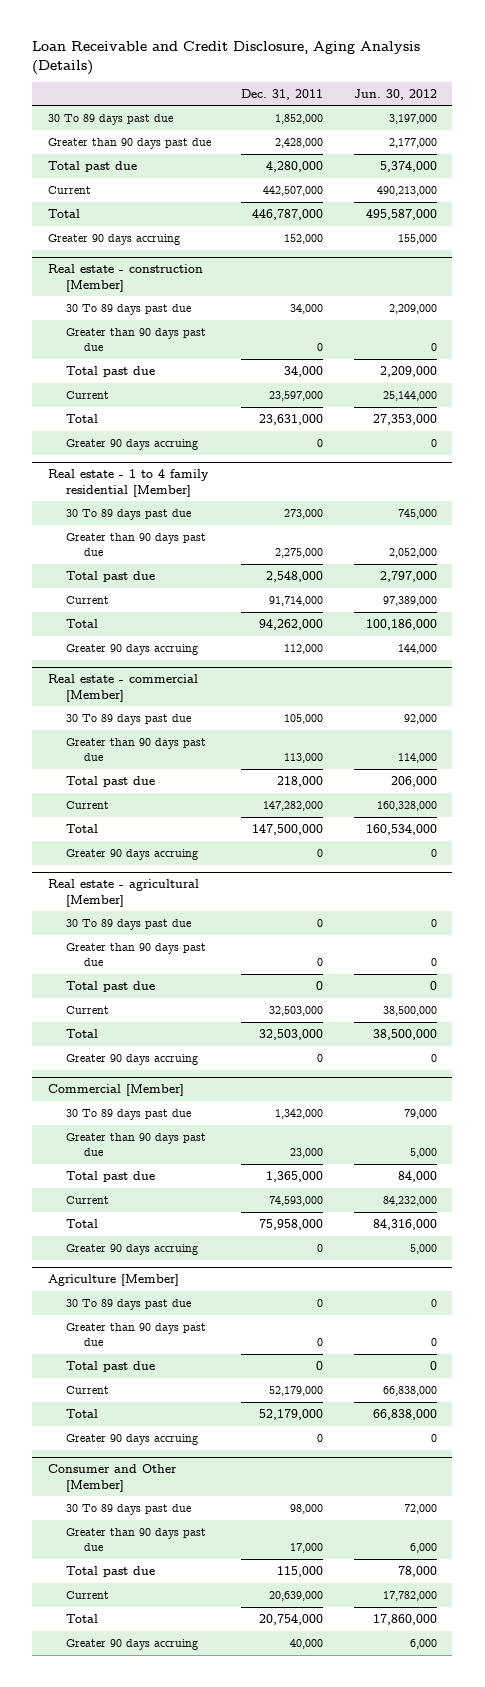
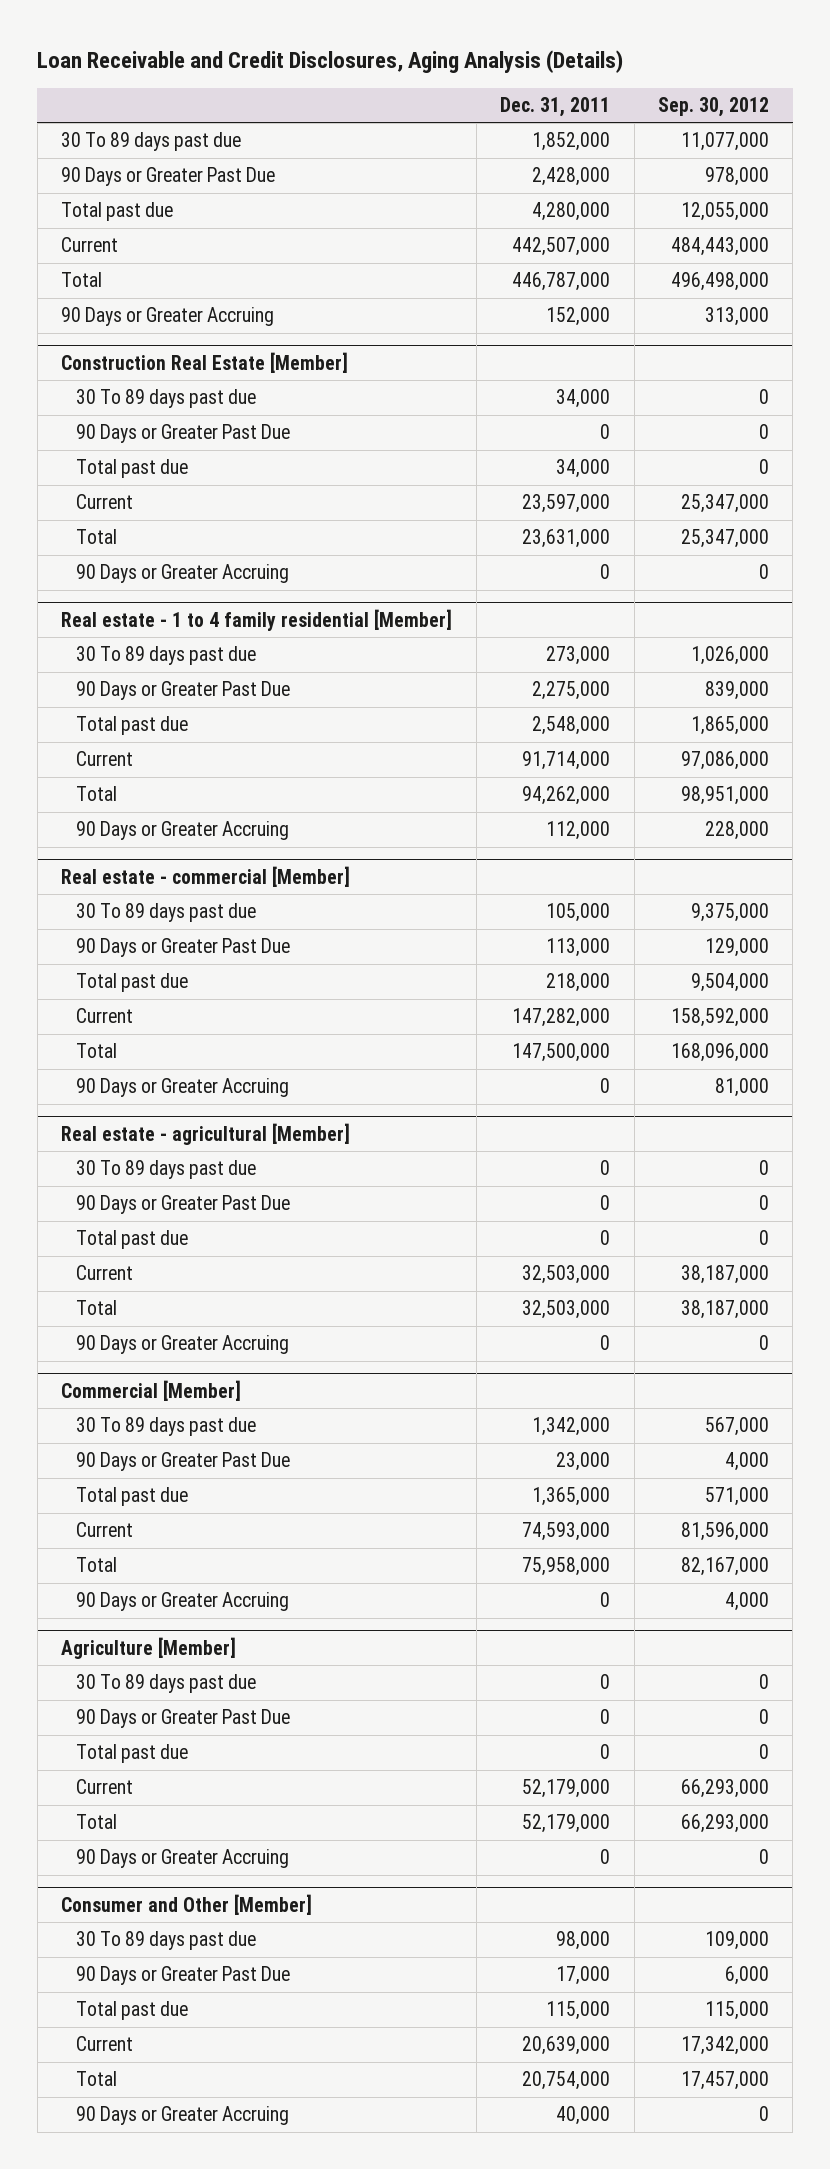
[32,41,421,75] Loan Receivable and Credit Disclosure, Aging Analysis (Details) -> [37,49,624,73] Loan Receivable and Credit Disclosures, Aging Analysis (Details)
[353,88,437,100] Jun. 30, 2012 -> none
none -> [658,96,770,117] Sep. 30, 2012
[47,137,211,149] Greater than 90 days past due -> [61,167,276,187] 90 Days or Greater Past Due
[47,233,180,245] Greater 90 days accruing -> [61,307,275,327] 90 Days or Greater Accruing
[47,264,203,292] Real estate - construction [Member] -> [61,352,349,374] Construction Real Estate [Member]
[65,327,206,352] Greater than 90 days past due -> [76,424,291,444] 90 Days or Greater Past Due
[65,438,198,450] Greater 90 days accruing -> [76,564,290,584] 90 Days or Greater Accruing
[65,532,206,557] Greater than 90 days past due -> [76,681,291,701] 90 Days or Greater Past Due
[65,643,198,655] Greater 90 days accruing -> [76,821,290,841] 90 Days or Greater Accruing
[65,737,206,762] Greater than 90 days past due -> [76,938,291,958] 90 Days or Greater Past Due
[65,848,198,860] Greater 90 days accruing -> [76,1078,290,1098] 90 Days or Greater Accruing
[65,942,206,967] Greater than 90 days past due -> [76,1195,291,1215] 90 Days or Greater Past Due
[65,1053,198,1065] Greater 90 days accruing -> [76,1335,290,1355] 90 Days or Greater Accruing
[65,1132,206,1157] Greater than 90 days past due -> [76,1452,291,1472] 90 Days or Greater Past Due
[65,1243,198,1255] Greater 90 days accruing -> [76,1592,290,1612] 90 Days or Greater Accruing
[65,1322,206,1347] Greater than 90 days past due -> [76,1709,291,1729] 90 Days or Greater Past Due
[65,1433,198,1445] Greater 90 days accruing -> [76,1849,290,1869] 90 Days or Greater Accruing
[65,1527,206,1552] Greater than 90 days past due -> [76,1966,291,1986] 90 Days or Greater Past Due
[65,1638,198,1650] Greater 90 days accruing -> [76,2106,290,2126] 90 Days or Greater Accruing

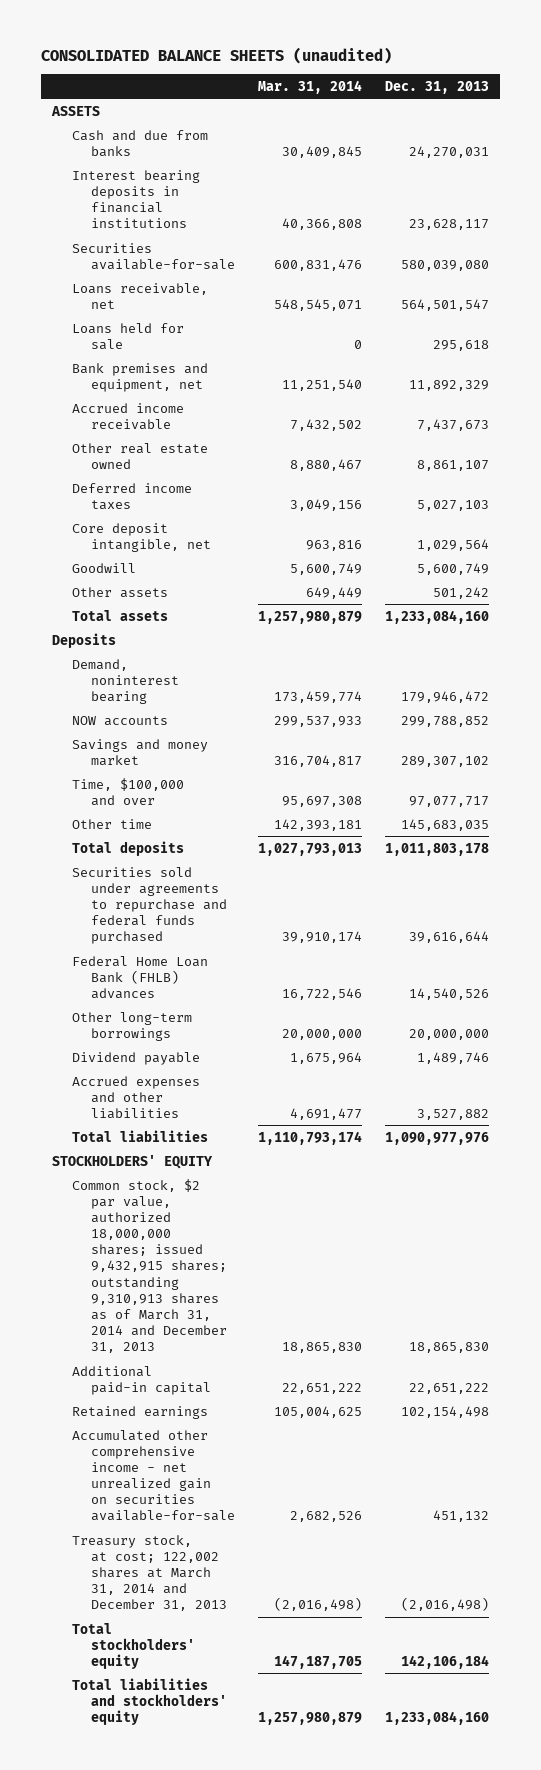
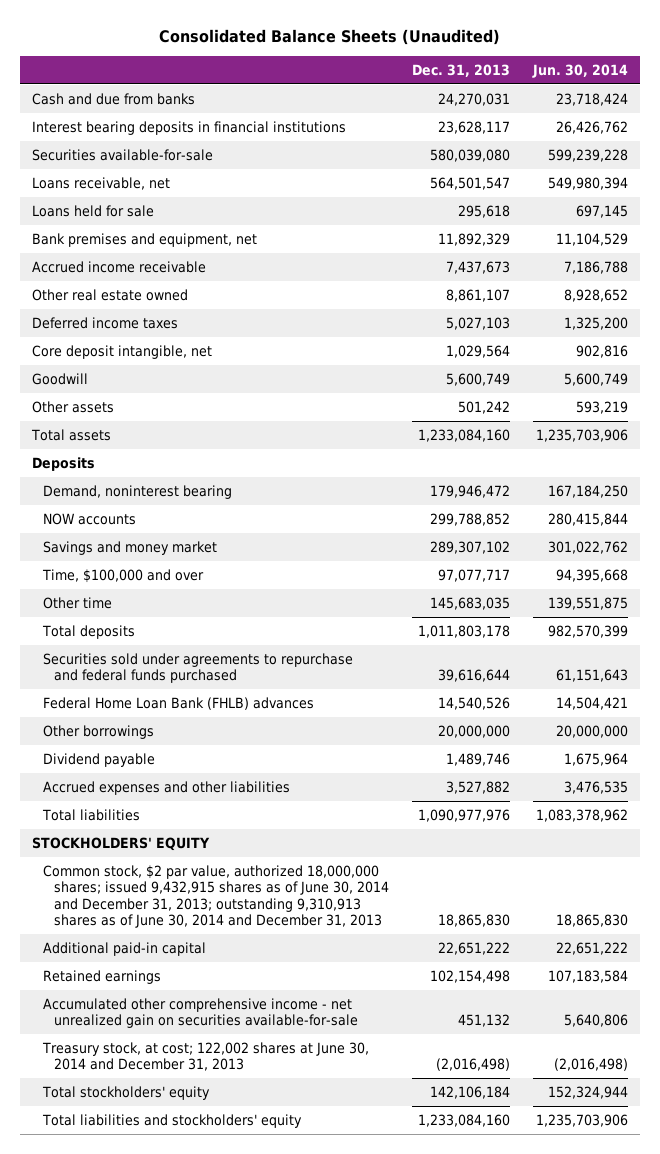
[40,47,392,65] CONSOLIDATED BALANCE SHEETS (unaudited) -> [159,29,501,46] Consolidated Balance Sheets (Unaudited)
[258,79,363,94] Mar. 31, 2014 -> none
none -> [532,64,629,79] Jun. 30, 2014
[51,105,101,116] ASSETS -> none
[71,1011,192,1041] Other long-term borrowings -> [42,724,154,739] Other borrowings
[71,1178,228,1354] Common stock, $2 par value, authorized 18,000,000 shares; issued 9,432,915 shares; outstanding 9,310,913 shares as of March 31, 2014 and December 31, 2013 -> [42,864,389,929] Common stock, $2 par value, authorized 18,000,000 shares; issued 9,432,915 shares as of June 30, 2014 and December 31, 2013; outstanding 9,310,913 shares as of June 30, 2014 and December 31, 2013
[71,1534,228,1612] Treasury stock, at cost; 122,002 shares at March 31, 2014 and December 31, 2013 -> [41,1041,369,1072] Treasury stock, at cost; 122,002 shares at June 30, 2014 and December 31, 2013

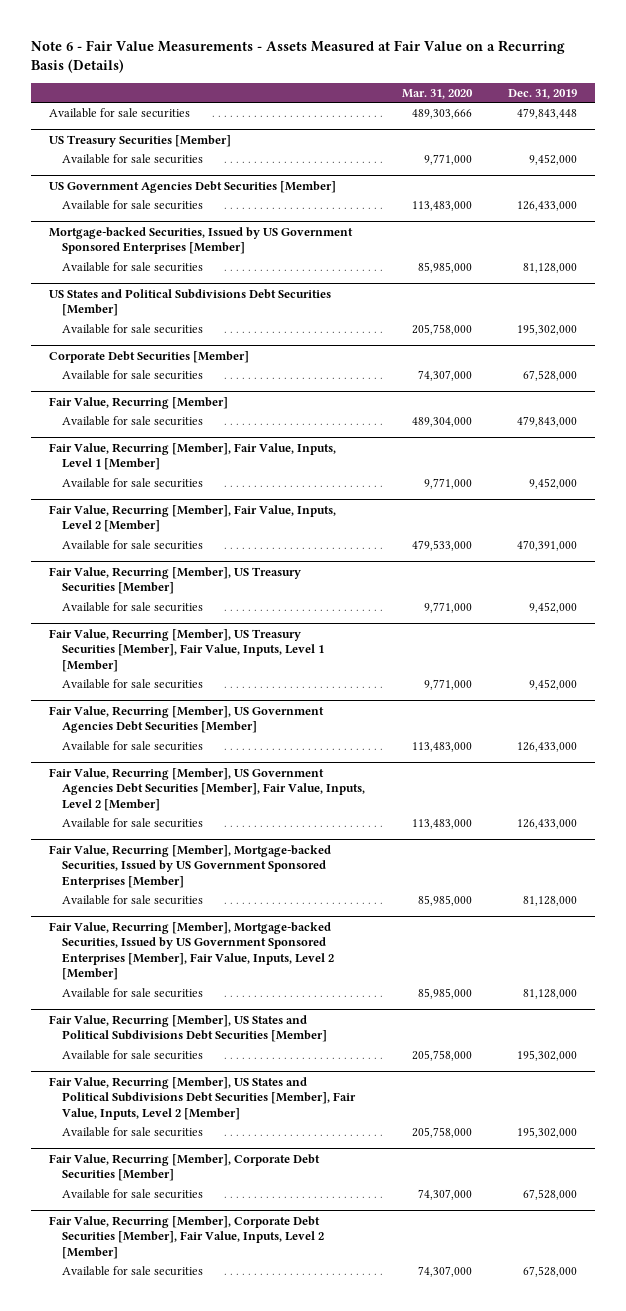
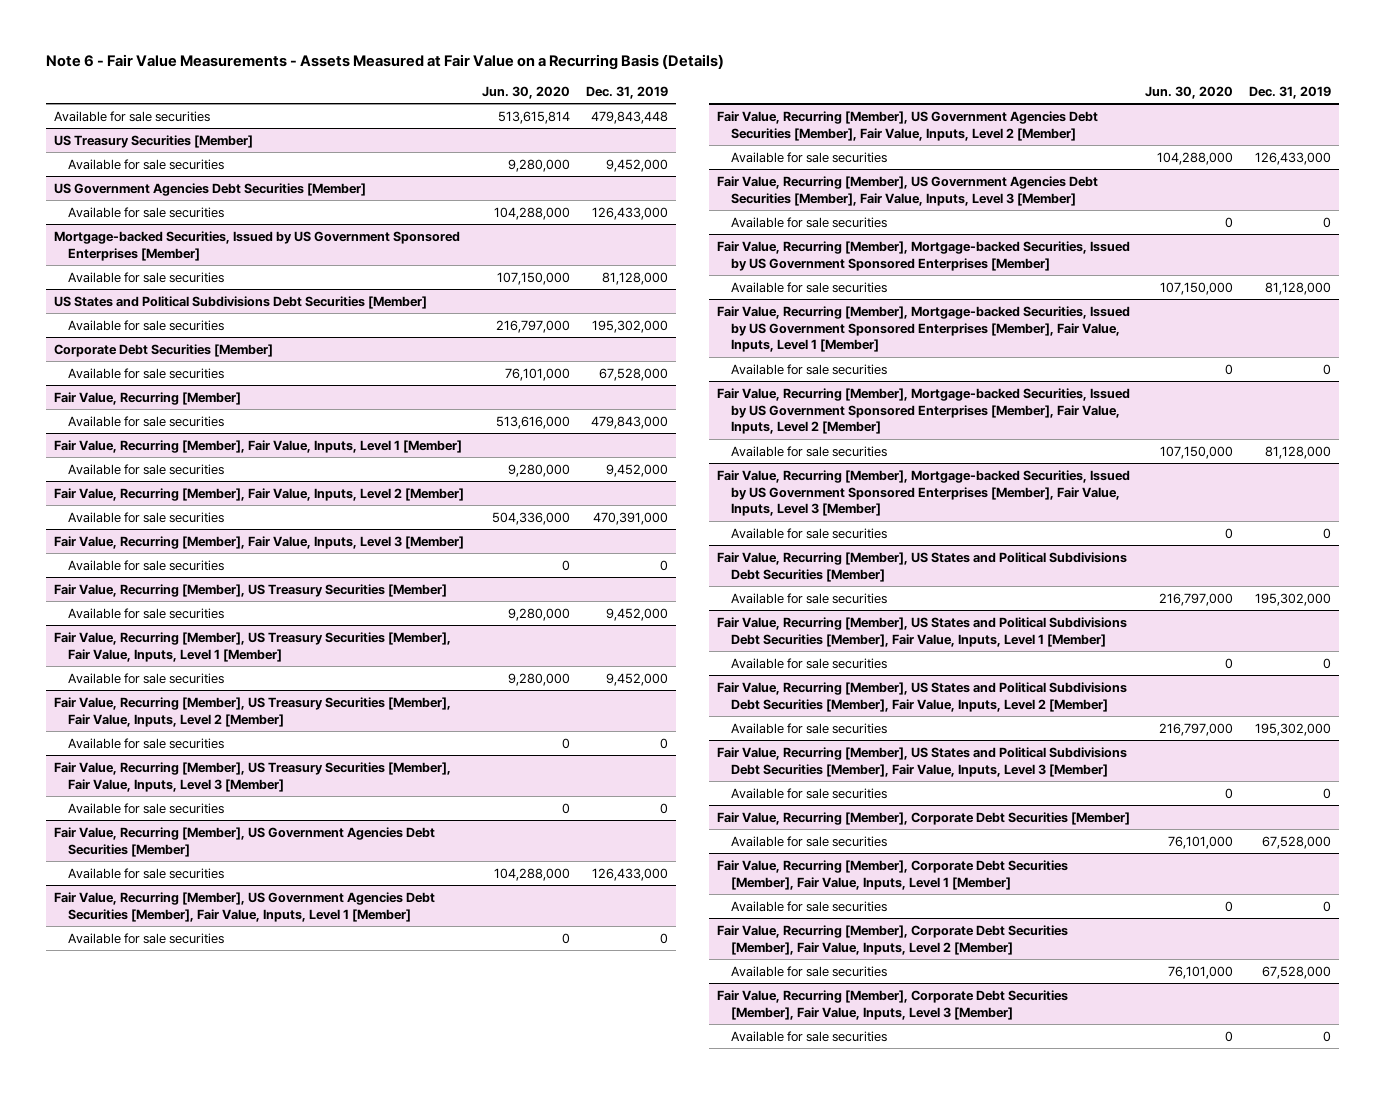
[401,88,473,99] Mar. 31, 2020 -> none
none -> [482,86,571,100] Jun. 30, 2020
none -> [53,535,464,549] Fair Value, Recurring [Member], Fair Value, Inputs, Level 3 [Member]
none -> [68,559,225,571] Available for sale securities
none -> [53,696,451,727] Fair Value, Recurring [Member], US Treasury Securities [Member], Fair Value, Inputs, Level 2 [Member]
none -> [68,737,225,749] Available for sale securities
none -> [53,761,451,792] Fair Value, Recurring [Member], US Treasury Securities [Member], Fair Value, Inputs, Level 3 [Member]
none -> [68,802,225,814] Available for sale securities
none -> [53,891,435,922] Fair Value, Recurring [Member], US Government Agencies Debt Securities [Member], Fair Value, Inputs, Level 1 [Member]
none -> [68,932,225,944] Available for sale securities
none -> [716,175,1098,206] Fair Value, Recurring [Member], US Government Agencies Debt Securities [Member], Fair Value, Inputs, Level 3 [Member]
none -> [731,216,888,228] Available for sale securities
none -> [716,305,1130,353] Fair Value, Recurring [Member], Mortgage-backed Securities, Issued by US Government Sponsored Enterprises [Member], Fair Value, Inputs, Level 1 [Member]
none -> [731,363,888,375] Available for sale securities
none -> [716,469,1130,517] Fair Value, Recurring [Member], Mortgage-backed Securities, Issued by US Government Sponsored Enterprises [Member], Fair Value, Inputs, Level 3 [Member]
none -> [731,527,888,539] Available for sale securities
none -> [716,616,1127,647] Fair Value, Recurring [Member], US States and Political Subdivisions Debt Securities [Member], Fair Value, Inputs, Level 1 [Member]
none -> [731,657,888,669] Available for sale securities
none -> [716,746,1127,777] Fair Value, Recurring [Member], US States and Political Subdivisions Debt Securities [Member], Fair Value, Inputs, Level 3 [Member]
none -> [731,787,888,799] Available for sale securities
none -> [716,859,1068,890] Fair Value, Recurring [Member], Corporate Debt Securities [Member], Fair Value, Inputs, Level 1 [Member]
none -> [731,900,888,912] Available for sale securities
none -> [716,989,1068,1020] Fair Value, Recurring [Member], Corporate Debt Securities [Member], Fair Value, Inputs, Level 3 [Member]
none -> [731,1030,888,1042] Available for sale securities

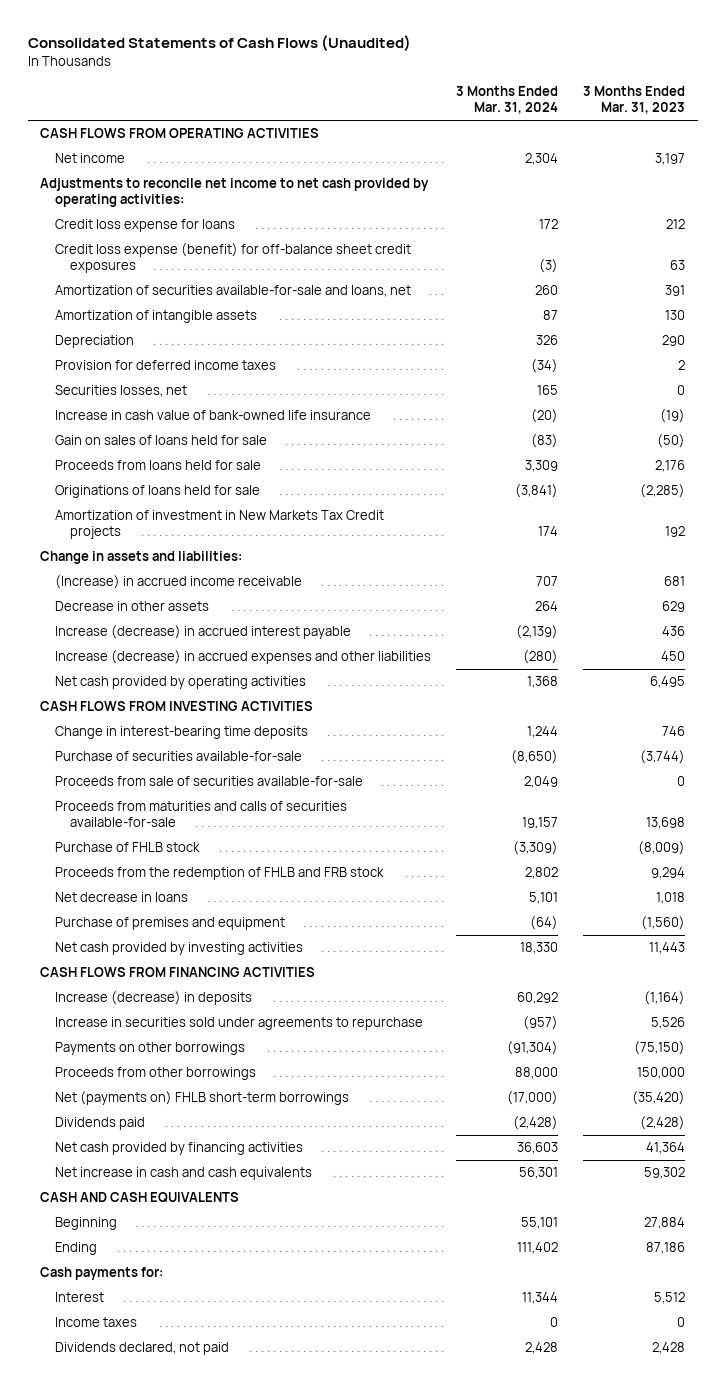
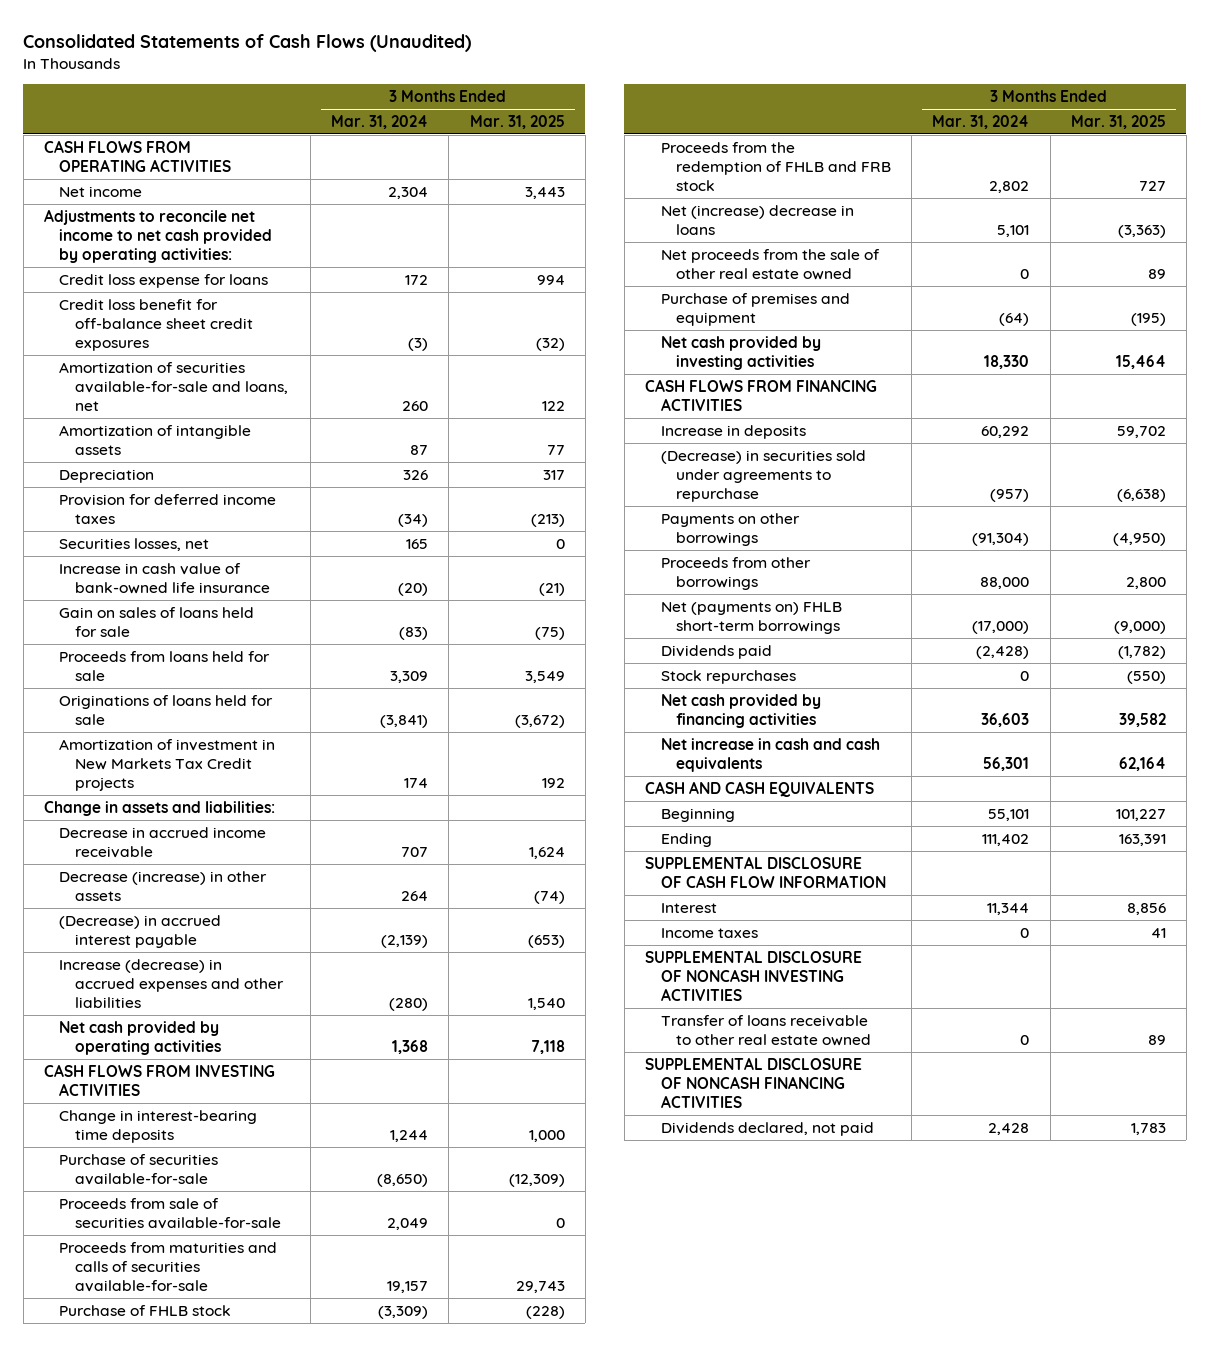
[583,86,686,115] 3 Months Ended Mar. 31, 2023 -> none
none -> [469,115,565,130] Mar. 31, 2025
[55,243,412,274] Credit loss expense (benefit) for off-balance sheet credit exposures -> [59,298,253,352] Credit loss benefit for off-balance sheet credit exposures
[55,575,303,590] (Increase) in accrued income receivable -> [59,826,267,859] Decrease in accrued income receivable
[55,601,210,612] Decrease in other assets -> [59,870,268,902] Decrease (increase) in other assets
[55,625,352,640] Increase (decrease) in accrued interest payable -> [59,914,222,949] (Decrease) in accrued interest payable
[55,892,189,903] Net decrease in loans -> [660,204,854,236] Net (increase) decrease in loans
none -> [660,248,880,281] Net proceeds from the sale of other real estate owned
[55,991,253,1006] Increase (decrease) in deposits -> [660,424,806,439] Increase in deposits
[55,1017,424,1031] Increase in securities sold under agreements to repurchase -> [660,449,866,503] (Decrease) in securities sold under agreements to repurchase
none -> [660,669,796,684] Stock repurchases
[40,1267,164,1281] Cash payments for: -> [645,855,886,889] SUPPLEMENTAL DISCLOSURE OF CASH FLOW INFORMATION
none -> [645,949,863,1002] SUPPLEMENTAL DISCLOSURE OF NONCASH INVESTING ACTIVITIES
none -> [660,1014,872,1047] Transfer of loans receivable to other real estate owned
none -> [645,1056,863,1109] SUPPLEMENTAL DISCLOSURE OF NONCASH FINANCING ACTIVITIES

